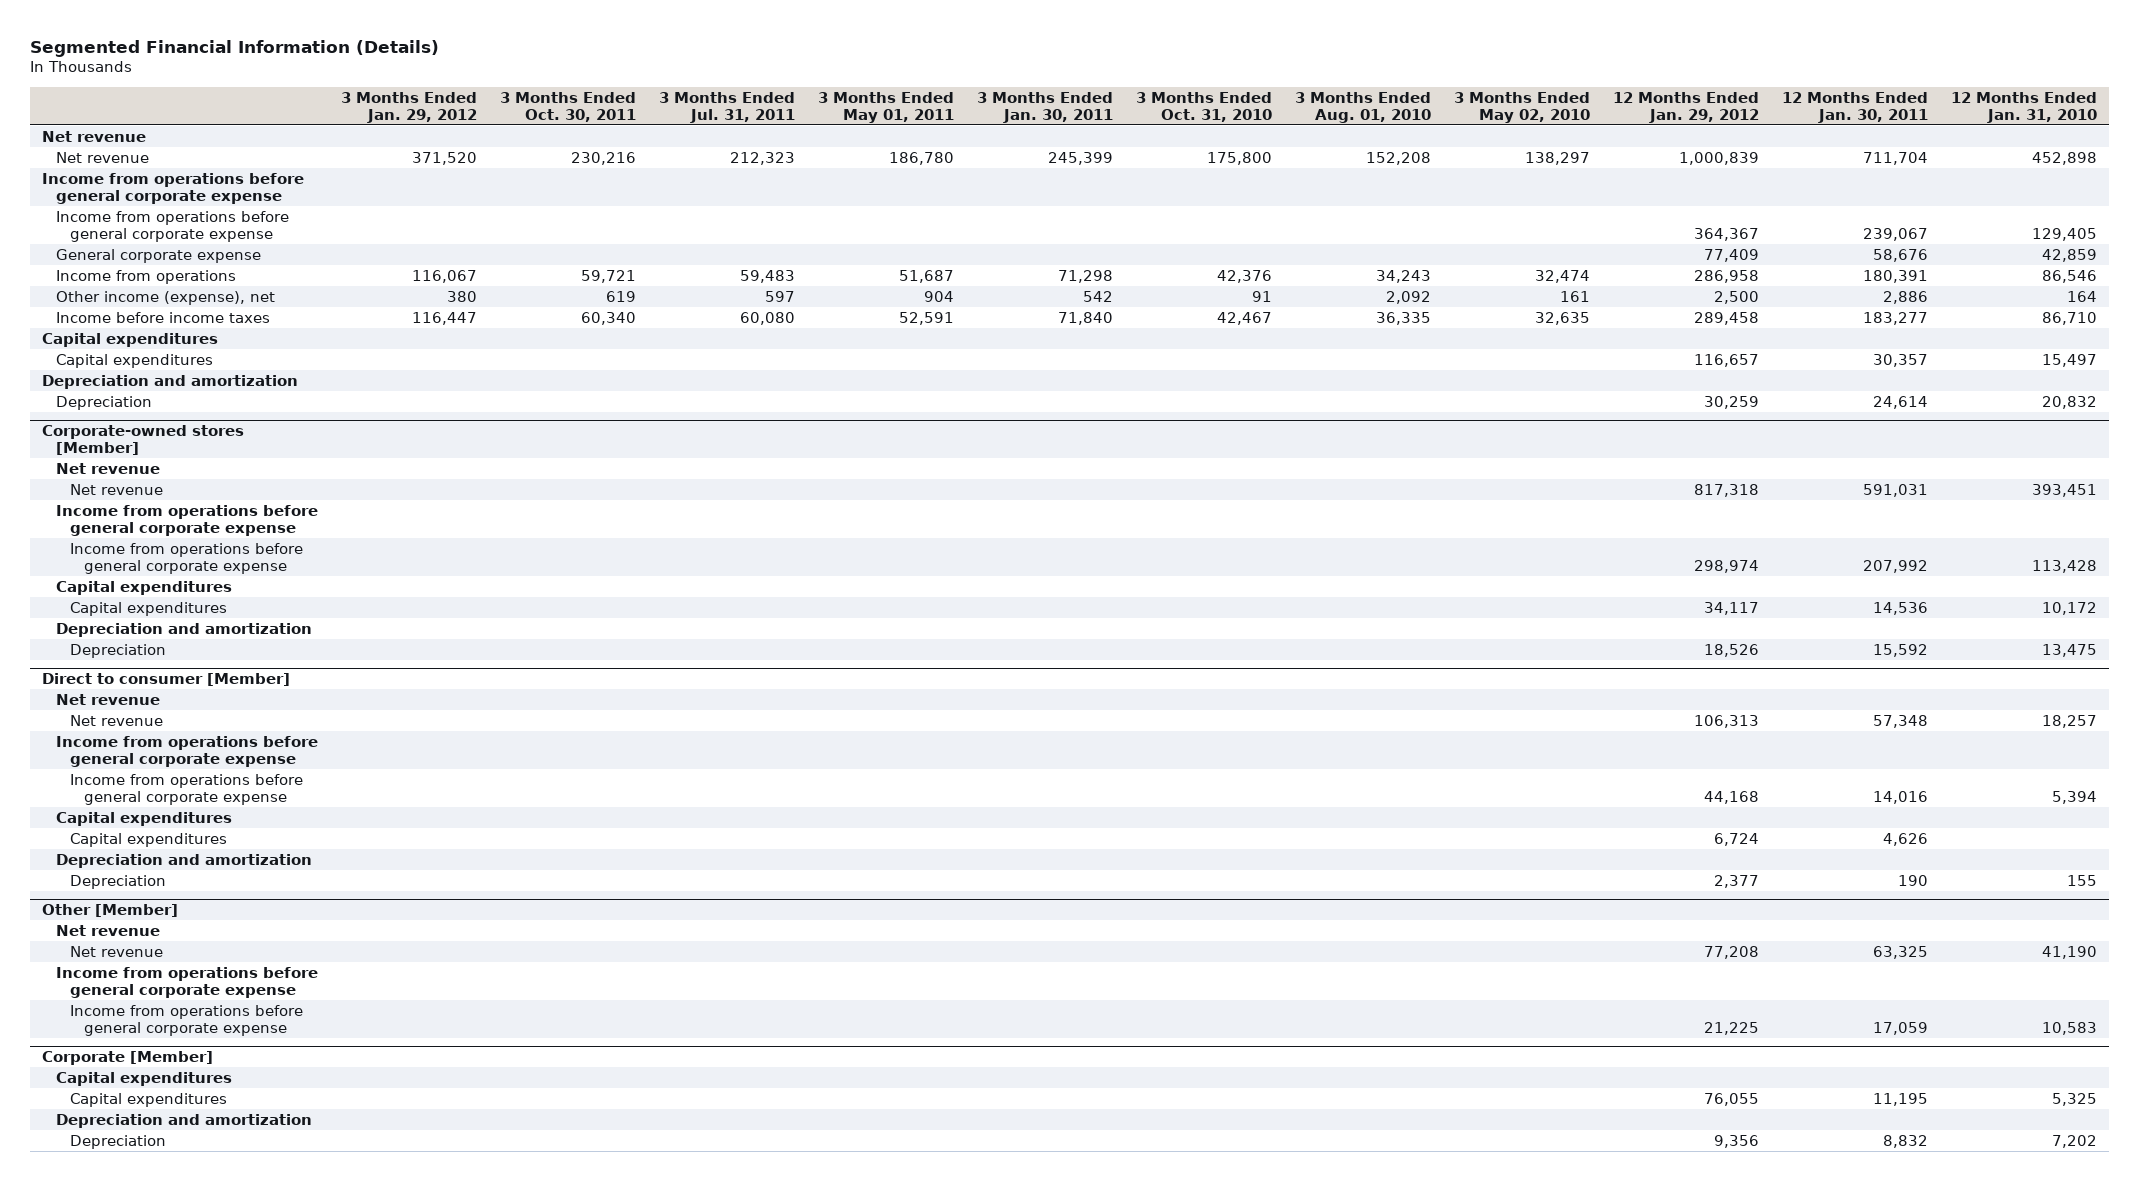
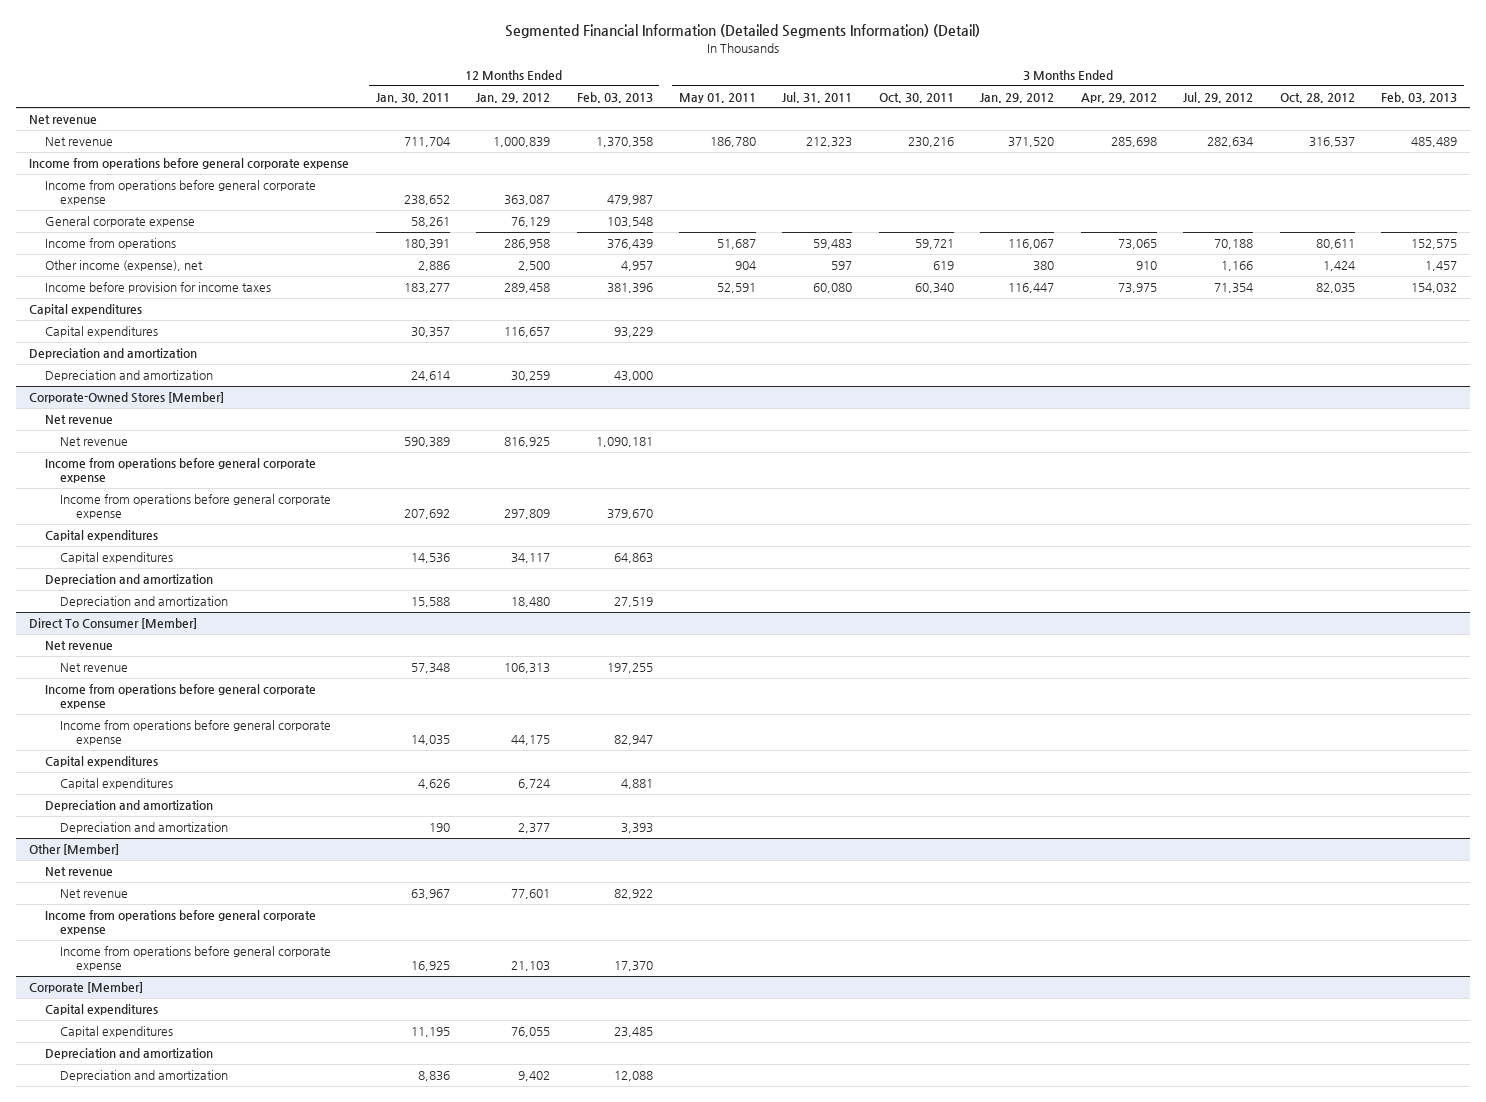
[30,39,440,57] Segmented Financial Information (Details) -> [505,24,981,39] Segmented Financial Information (Detailed Segments Information) (Detail)
[976,91,1113,123] 3 Months Ended Jan. 30, 2011 -> none
[1135,91,1272,122] 3 Months Ended Oct. 31, 2010 -> none
[1294,91,1431,123] 3 Months Ended Aug. 01, 2010 -> none
[1454,91,1591,123] 3 Months Ended May 02, 2010 -> none
[1951,91,2098,123] 12 Months Ended Jan. 31, 2010 -> none
none -> [576,91,653,103] Feb. 03, 2013
none -> [1080,92,1157,103] Apr. 29, 2012
none -> [1183,91,1254,103] Jul. 29, 2012
none -> [1279,92,1355,103] Oct. 28, 2012
none -> [1381,91,1458,103] Feb. 03, 2013
[1694,227,1760,241] 364,367 -> [504,195,551,206] 363,087
[1863,227,1929,241] 239,067 -> [403,195,450,206] 238,652
[1704,248,1760,262] 77,409 -> [511,217,551,228] 76,129
[1873,248,1929,262] 58,676 -> [410,217,450,228] 58,261
[55,311,270,323] Income before income taxes -> [44,282,271,294] Income before provision for income taxes
[55,395,152,410] Depreciation -> [44,370,213,382] Depreciation and amortization
[41,425,244,456] Corporate-owned stores [Member] -> [29,392,225,404] Corporate-Owned Stores [Member]
[1694,483,1760,497] 817,318 -> [504,437,551,448] 816,925
[1863,483,1929,497] 591,031 -> [403,437,450,448] 590,389
[1694,559,1760,573] 298,974 -> [504,509,551,520] 297,809
[1863,559,1929,573] 207,992 -> [403,509,450,520] 207,692
[69,643,166,658] Depreciation -> [60,596,229,608] Depreciation and amortization
[1704,643,1760,657] 18,526 -> [511,597,551,608] 18,480
[1873,643,1929,657] 15,592 -> [410,597,450,608] 15,588
[41,673,290,687] Direct to consumer [Member] -> [29,618,198,630] Direct To Consumer [Member]
[1704,790,1760,804] 44,168 -> [511,735,551,746] 44,175
[1873,790,1929,804] 14,016 -> [410,735,450,746] 14,035
[69,874,166,889] Depreciation -> [60,822,229,834] Depreciation and amortization
[1704,945,1760,959] 77,208 -> [511,889,551,900] 77,601
[1873,945,1929,959] 63,325 -> [410,889,450,900] 63,967
[1704,1021,1760,1035] 21,225 -> [511,961,551,972] 21,103
[1873,1021,1929,1035] 17,059 -> [410,961,450,972] 16,925
[69,1134,166,1149] Depreciation -> [60,1070,229,1082] Depreciation and amortization
[1714,1134,1760,1148] 9,356 -> [518,1071,551,1082] 9,402
[1883,1134,1929,1148] 8,832 -> [417,1071,450,1082] 8,836

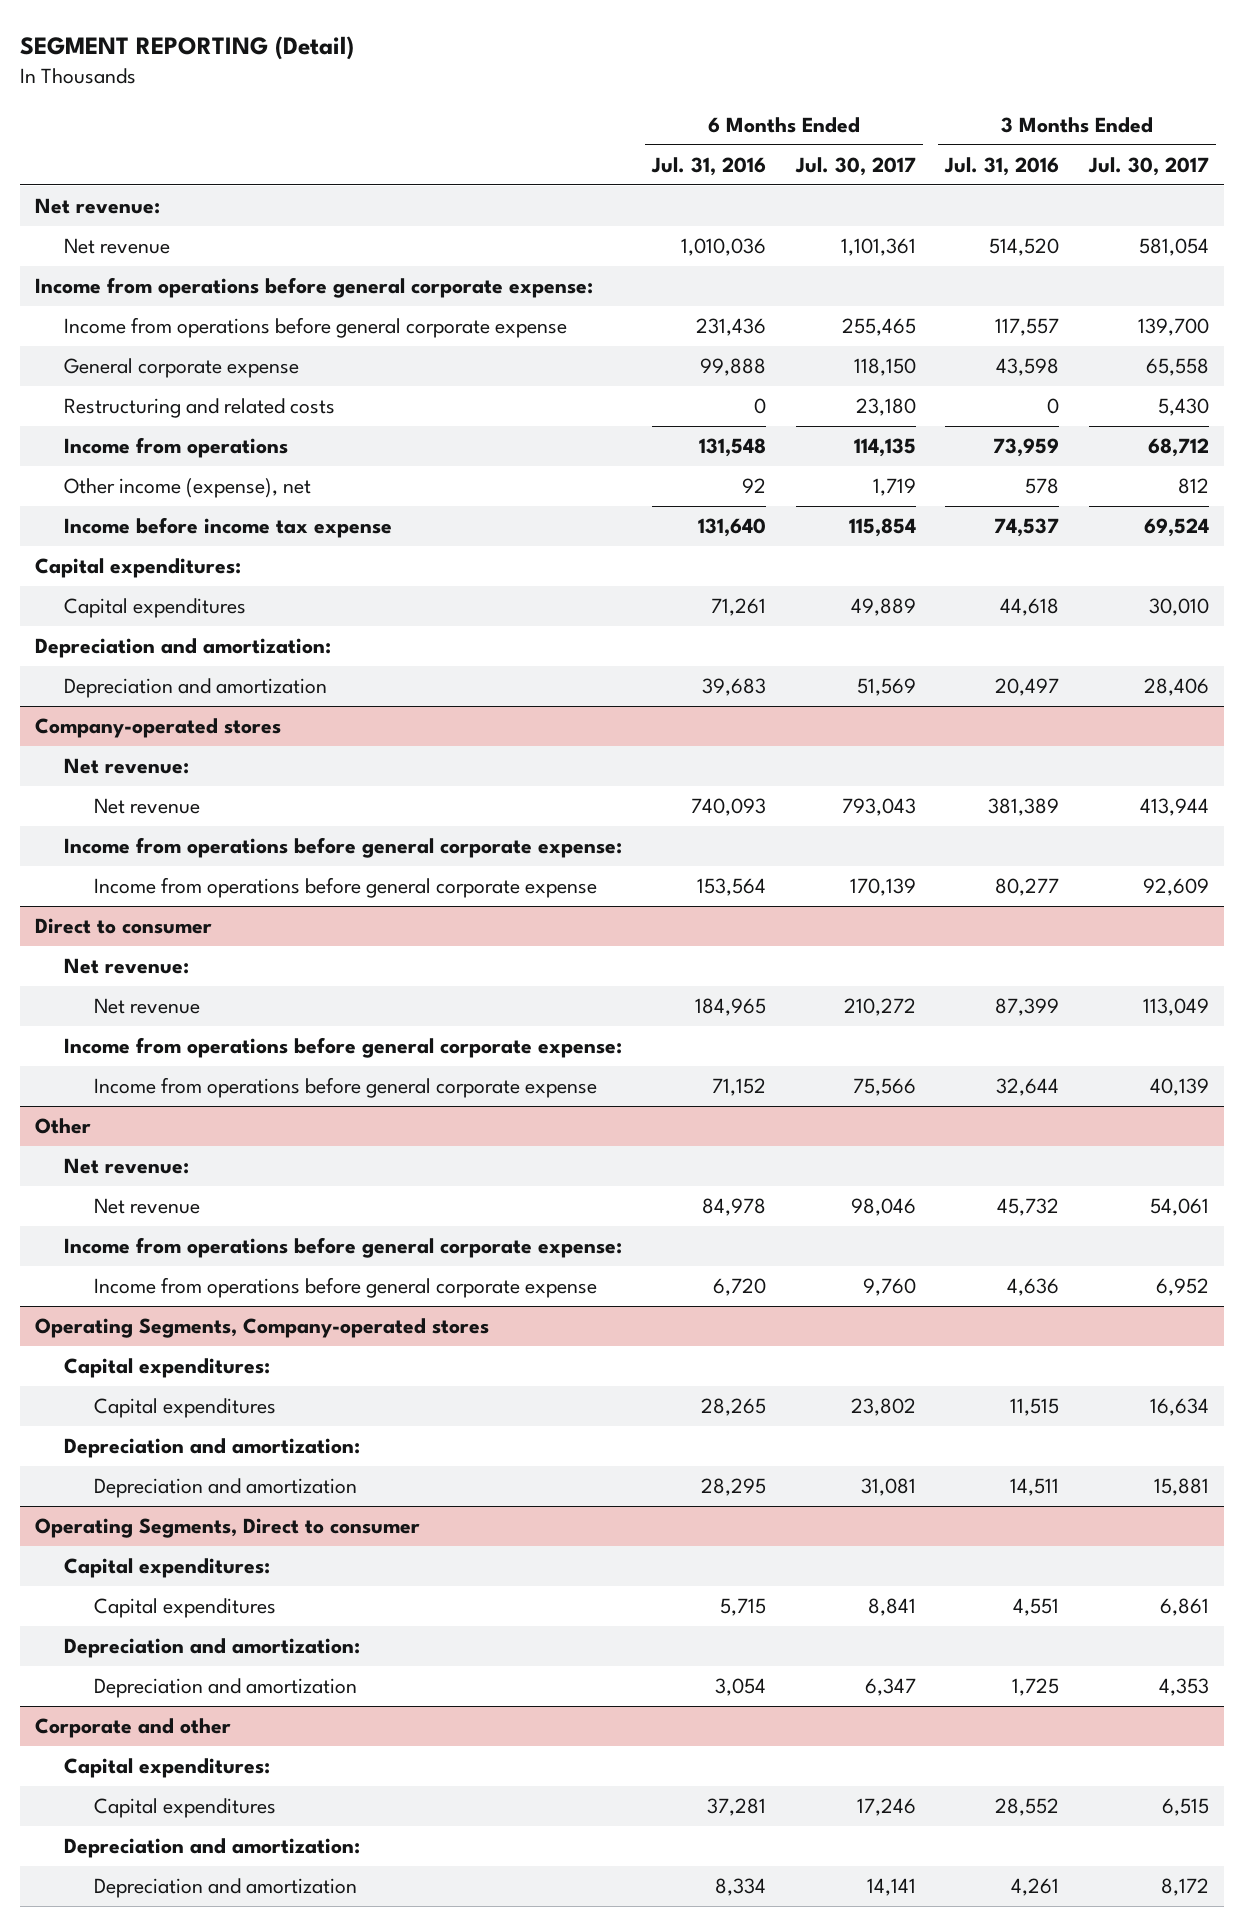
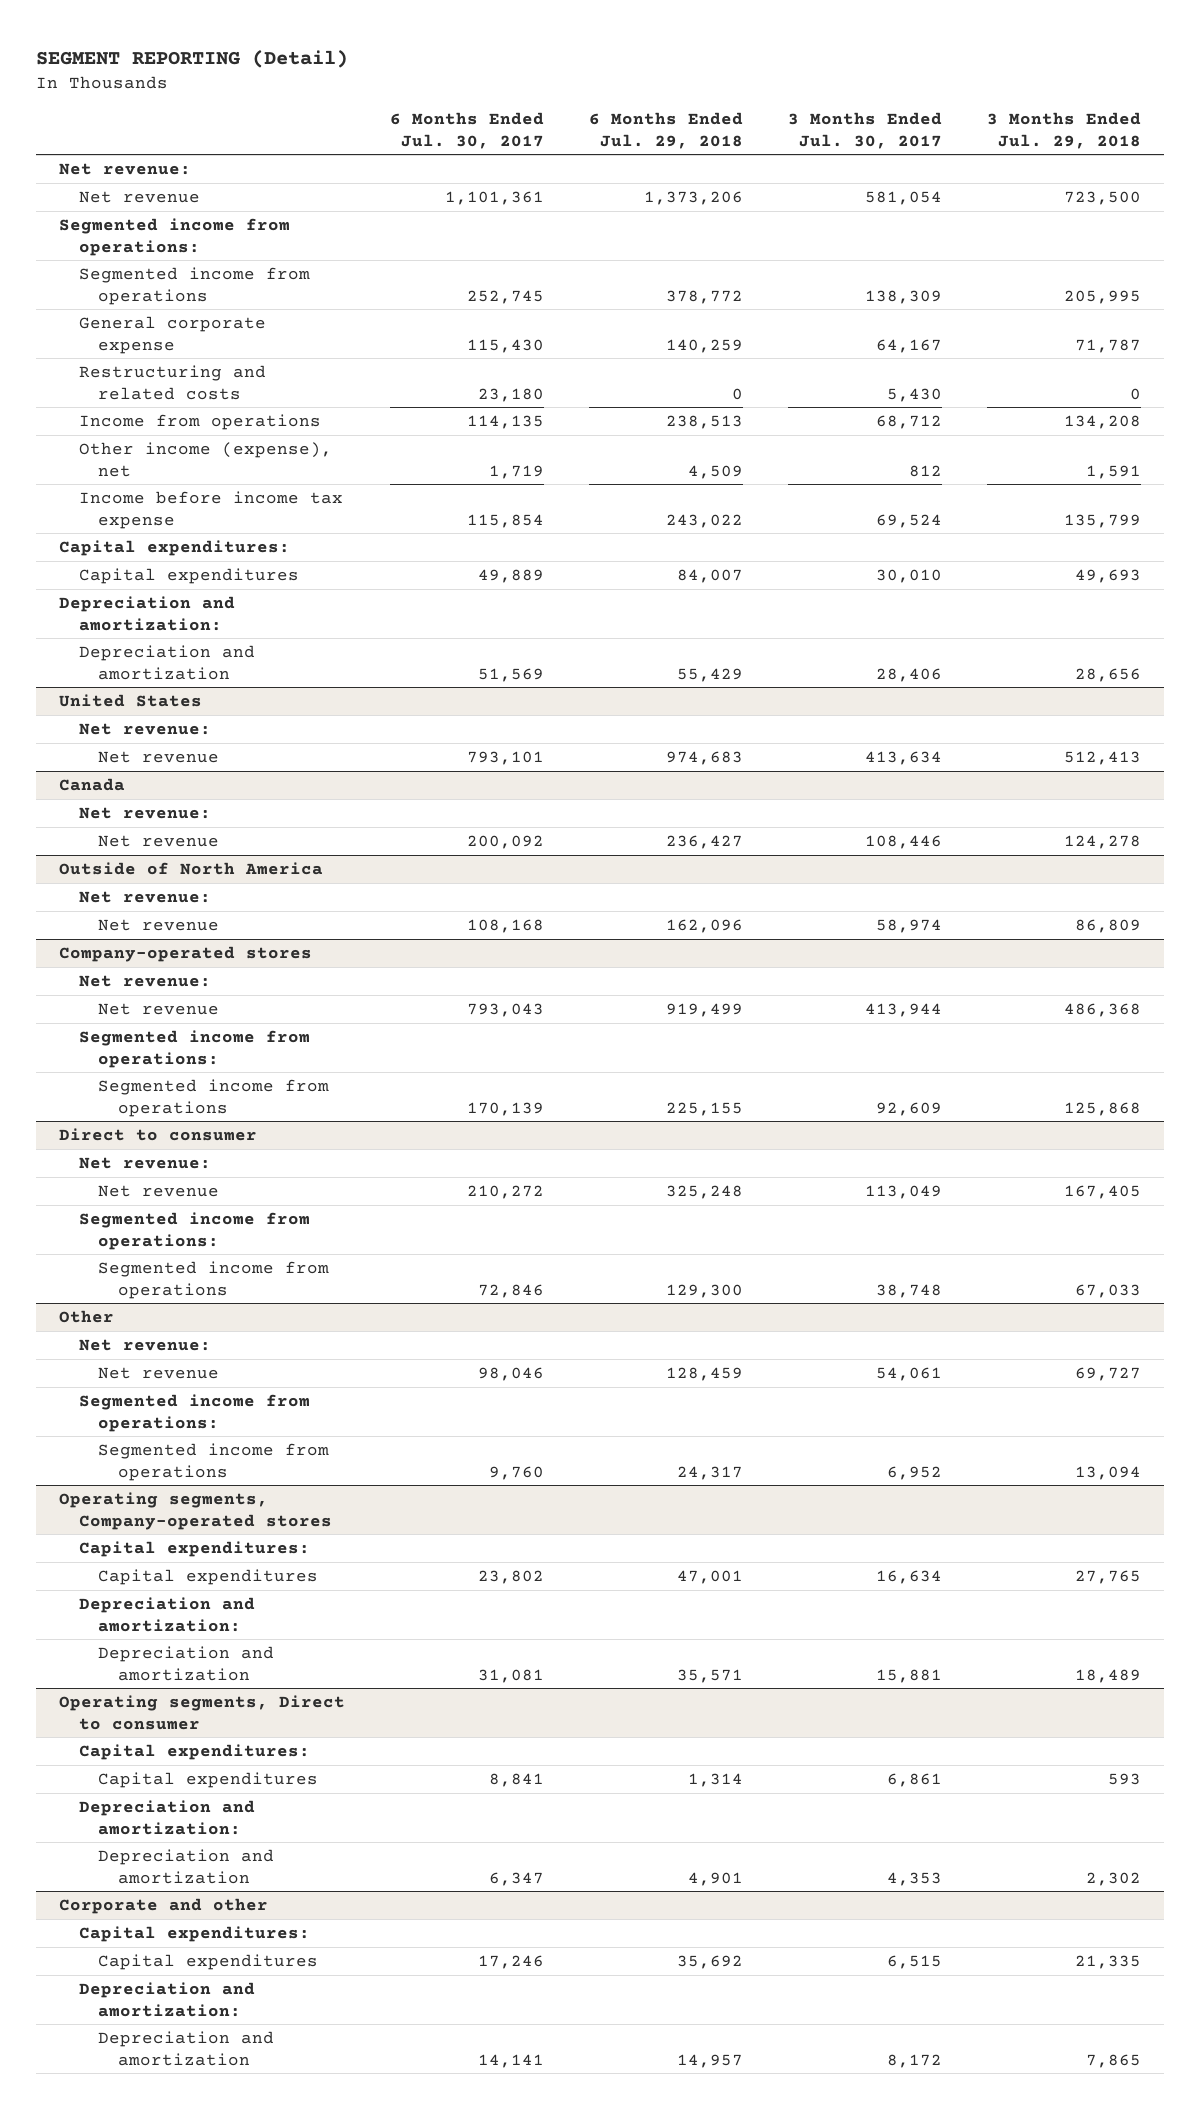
[651,157,767,177] Jul. 31, 2016 -> none
[944,157,1060,177] Jul. 31, 2016 -> none
none -> [589,112,744,149] 6 Months Ended Jul. 29, 2018
none -> [987,112,1142,149] 3 Months Ended Jul. 29, 2018
[35,277,594,299] Income from operations before general corporate expense: -> [58,217,290,256] Segmented income from operations:
[64,317,568,339] Income from operations before general corporate expense -> [78,266,310,305] Segmented income from operations
[841,318,916,337] 255,465 -> [467,289,545,304] 252,745
[1137,318,1209,337] 139,700 -> [865,289,943,304] 138,309
[853,358,916,377] 118,150 -> [467,338,545,353] 115,430
[1145,358,1209,377] 65,558 -> [876,338,943,353] 64,167
none -> [58,693,202,707] United States
none -> [78,722,211,735] Net revenue:
none -> [98,750,220,763] Net revenue
none -> [58,777,125,791] Canada
none -> [78,806,211,819] Net revenue:
none -> [98,834,220,847] Net revenue
none -> [58,861,323,875] Outside of North America
none -> [78,890,211,903] Net revenue:
none -> [98,918,220,931] Net revenue
[64,837,623,859] Income from operations before general corporate expense: -> [78,1029,310,1068] Segmented income from operations:
[93,877,597,899] Income from operations before general corporate expense -> [98,1078,330,1117] Segmented income from operations
[64,1037,623,1059] Income from operations before general corporate expense: -> [78,1211,310,1250] Segmented income from operations:
[93,1077,597,1099] Income from operations before general corporate expense -> [98,1260,330,1299] Segmented income from operations
[852,1078,916,1097] 75,566 -> [478,1283,545,1298] 72,846
[1149,1078,1209,1097] 40,139 -> [876,1283,943,1298] 38,748
[64,1237,623,1259] Income from operations before general corporate expense: -> [78,1393,310,1432] Segmented income from operations:
[93,1277,597,1299] Income from operations before general corporate expense -> [98,1442,330,1481] Segmented income from operations
[35,1318,490,1339] Operating Segments, Company-operated stores -> [58,1491,332,1530] Operating segments, Company-operated stores
[35,1518,421,1539] Operating Segments, Direct to consumer -> [58,1694,345,1730] Operating segments, Direct to consumer

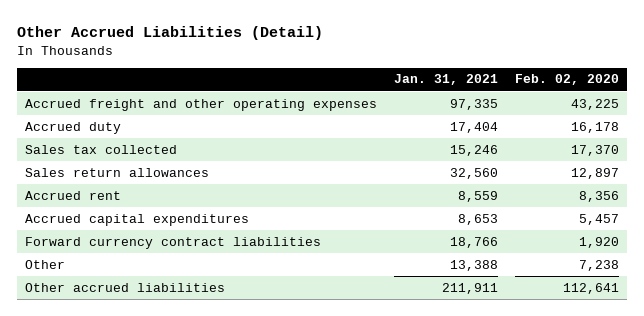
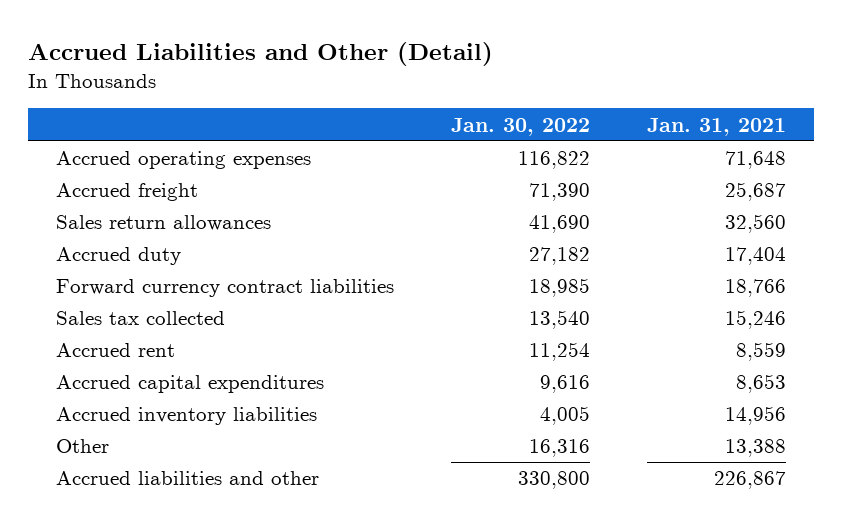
[16,26,323,41] Other Accrued Liabilities (Detail) -> [27,41,493,66] Accrued Liabilities and Other (Detail)
[514,74,619,86] Feb. 02, 2020 -> none
none -> [450,117,590,136] Jan. 30, 2022
[25,98,378,111] Accrued freight and other operating expenses -> [56,151,312,170] Accrued operating expenses
[450,98,499,110] 97,335 -> [724,151,786,170] 71,648
none -> [56,183,199,202] Accrued freight
[25,167,210,177] Sales return allowances -> [56,215,272,232] Sales return allowances
[25,236,322,249] Forward currency contract liabilities -> [56,279,395,298] Forward currency contract liabilities
none -> [56,407,318,426] Accrued inventory liabilities
[25,282,226,292] Other accrued liabilities -> [56,471,320,486] Accrued liabilities and other
[442,282,499,294] 211,911 -> [713,471,786,490] 226,867

